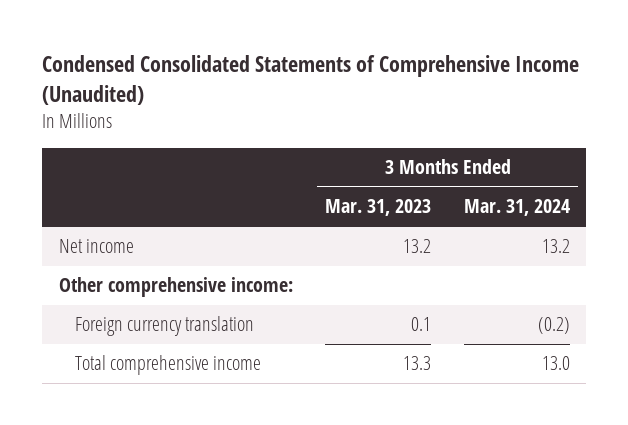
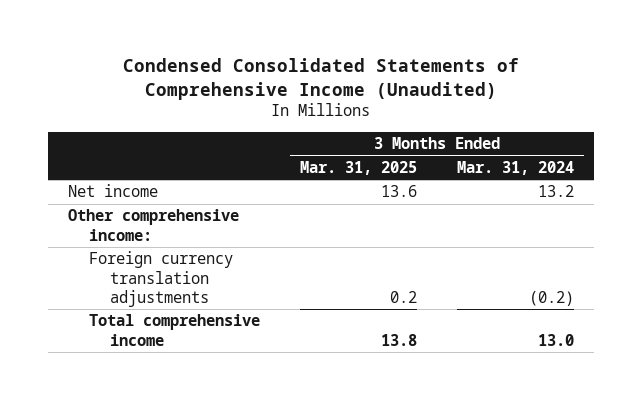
[325,199,432,217] Mar. 31, 2023 -> none
none -> [299,160,417,175] Mar. 31, 2025
[75,316,255,337] Foreign currency translation -> [88,251,233,307] Foreign currency translation adjustments

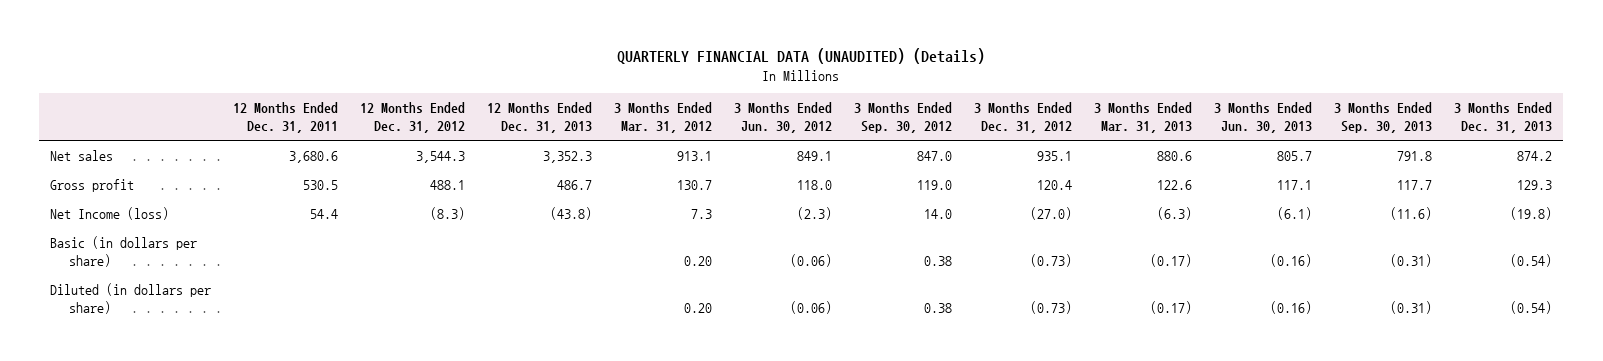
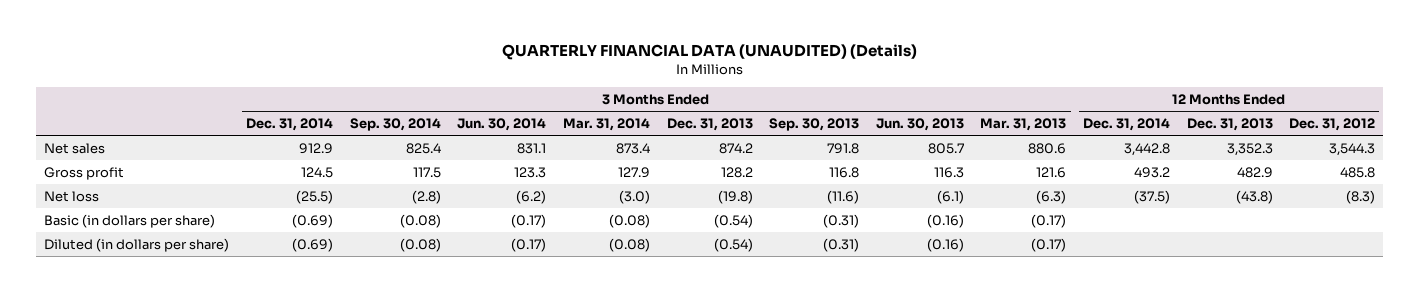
[233,102,339,134] 12 Months Ended Dec. 31, 2011 -> none
[614,102,713,134] 3 Months Ended Mar. 31, 2012 -> none
[734,102,833,134] 3 Months Ended Jun. 30, 2012 -> none
[854,102,953,134] 3 Months Ended Sep. 30, 2012 -> none
[974,102,1073,134] 3 Months Ended Dec. 31, 2012 -> none
none -> [246,117,334,131] Dec. 31, 2014
none -> [349,117,441,131] Sep. 30, 2014
none -> [457,117,547,131] Jun. 30, 2014
none -> [562,117,650,131] Mar. 31, 2014
none -> [1082,117,1170,131] Dec. 31, 2014
[430,179,466,190] 488.1 -> [1340,166,1376,178] 485.8
[557,179,593,190] 486.7 -> [1236,166,1273,178] 482.9
[1157,179,1193,190] 122.6 -> [1036,166,1067,178] 121.6
[1277,179,1313,190] 117.1 -> [933,166,964,178] 116.3
[1397,179,1433,190] 117.7 -> [829,166,860,178] 116.8
[1517,179,1553,190] 129.3 -> [720,166,753,178] 128.2
[50,206,170,220] Net Income (loss) -> [44,190,100,202] Net loss

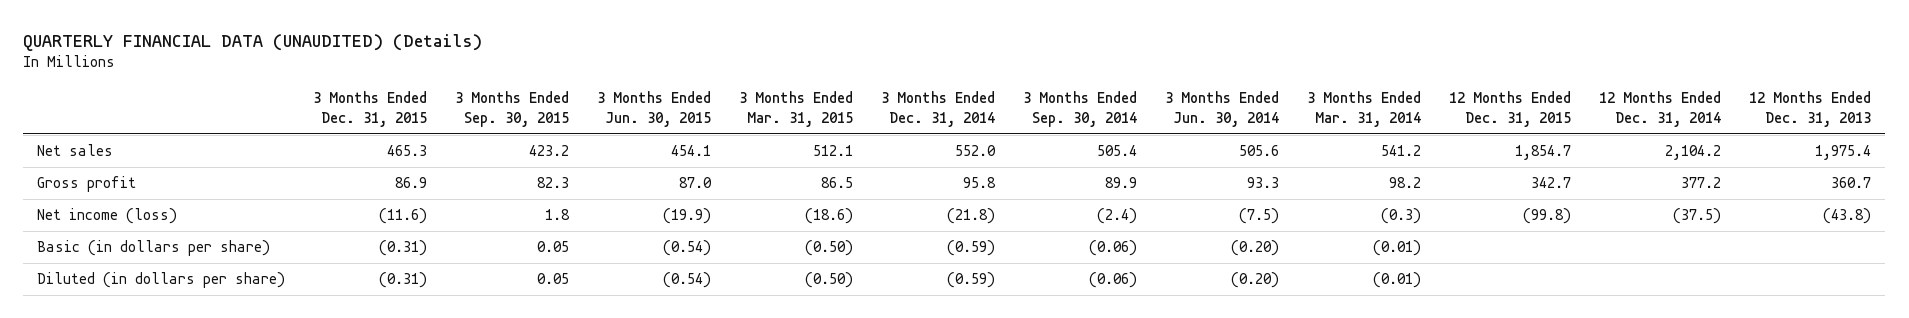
[666,117,753,131] Dec. 31, 2013 -> none
[769,117,860,131] Sep. 30, 2013 -> none
[875,117,964,131] Jun. 30, 2013 -> none
[980,117,1067,131] Mar. 31, 2013 -> none
[1289,117,1376,131] Dec. 31, 2012 -> none
none -> [313,91,428,127] 3 Months Ended Dec. 31, 2015
none -> [455,91,570,127] 3 Months Ended Sep. 30, 2015
none -> [597,91,712,127] 3 Months Ended Jun. 30, 2015
none -> [739,91,854,127] 3 Months Ended Mar. 31, 2015
none -> [1449,91,1572,127] 12 Months Ended Dec. 31, 2015
[299,142,334,154] 912.9 -> [955,145,997,157] 552.0
[405,142,441,154] 825.4 -> [1097,145,1138,157] 505.4
[517,142,547,154] 831.1 -> [1239,145,1280,157] 505.6
[615,142,650,154] 873.4 -> [1381,145,1422,157] 541.2
[1123,142,1170,156] 3,442.8 -> [1665,145,1722,161] 2,104.2
[1226,142,1273,156] 3,352.3 -> [1815,145,1872,161] 1,975.4
[301,166,334,178] 124.5 -> [963,177,997,189] 95.8
[412,166,441,178] 117.5 -> [1105,177,1138,189] 89.9
[514,166,547,178] 123.3 -> [1247,177,1280,189] 93.3
[617,166,650,178] 127.9 -> [1389,177,1422,189] 98.2
[1133,166,1170,178] 493.2 -> [1681,177,1722,189] 377.2
[1236,166,1273,178] 482.9 -> [1831,177,1872,189] 360.7
[44,190,100,202] Net loss -> [37,208,178,225] Net income (loss)
[296,189,334,204] (25.5) -> [947,208,996,225] (21.8)
[411,189,441,204] (2.8) -> [1097,208,1138,225] (2.4)
[516,189,547,204] (6.2) -> [1239,208,1280,225] (7.5)
[618,189,650,204] (3.0) -> [1381,208,1422,225] (0.3)
[292,213,334,228] (0.69) -> [947,240,996,257] (0.59)
[399,213,441,228] (0.08) -> [1089,240,1138,257] (0.06)
[511,213,547,228] (0.17) -> [1231,240,1280,257] (0.20)
[608,213,650,228] (0.08) -> [1373,240,1422,257] (0.01)
[292,237,334,252] (0.69) -> [947,272,996,289] (0.59)
[399,237,441,252] (0.08) -> [1089,272,1138,289] (0.06)
[511,237,547,252] (0.17) -> [1231,272,1280,289] (0.20)
[608,237,650,252] (0.08) -> [1373,272,1422,289] (0.01)

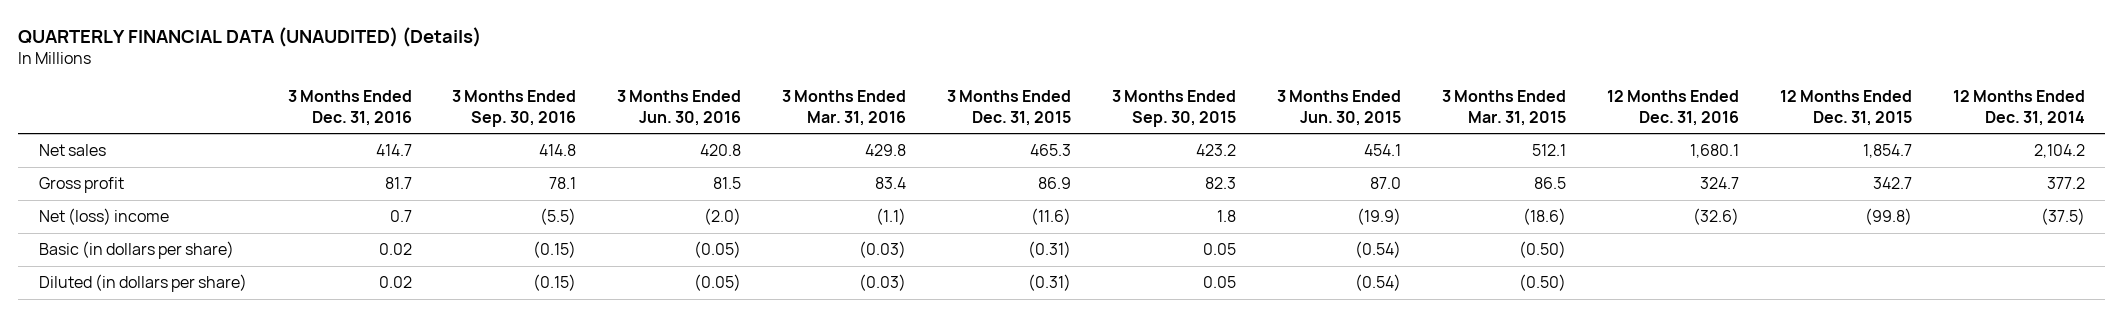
[881,91,996,127] 3 Months Ended Dec. 31, 2014 -> none
[1023,91,1138,127] 3 Months Ended Sep. 30, 2014 -> none
[1165,91,1280,127] 3 Months Ended Jun. 30, 2014 -> none
[1307,91,1422,127] 3 Months Ended Mar. 31, 2014 -> none
[1749,91,1872,127] 12 Months Ended Dec. 31, 2013 -> none
none -> [287,90,412,126] 3 Months Ended Dec. 31, 2016
none -> [452,90,577,127] 3 Months Ended Sep. 30, 2016
none -> [617,90,742,126] 3 Months Ended Jun. 30, 2016
none -> [782,90,907,126] 3 Months Ended Mar. 31, 2016
none -> [1607,90,1740,126] 12 Months Ended Dec. 31, 2016
[37,208,178,225] Net income (loss) -> [38,208,169,226] Net (loss) income

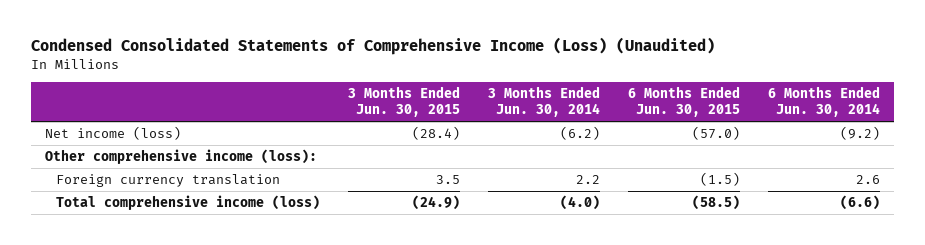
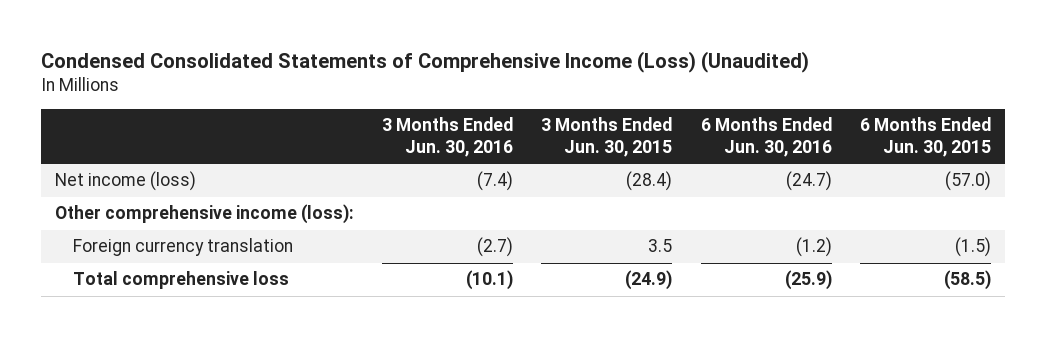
[488,85,601,118] 3 Months Ended Jun. 30, 2014 -> none
[768,85,881,118] 6 Months Ended Jun. 30, 2014 -> none
none -> [382,116,514,158] 3 Months Ended Jun. 30, 2016
none -> [700,116,832,158] 6 Months Ended Jun. 30, 2016
[55,194,320,210] Total comprehensive income (loss) -> [72,271,289,290] Total comprehensive loss

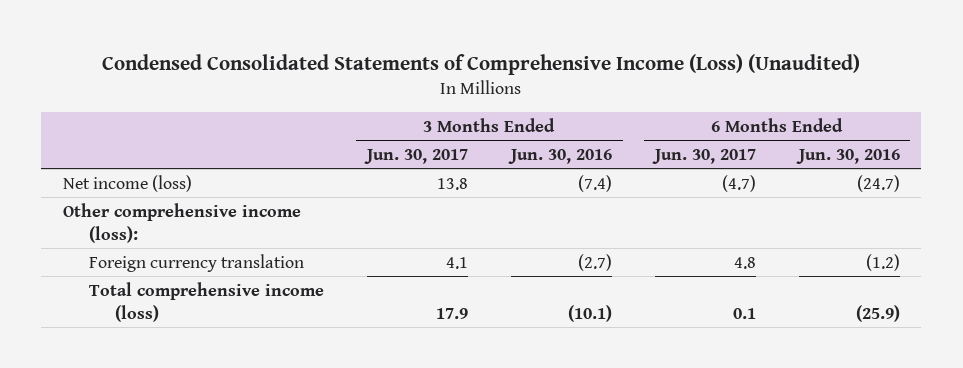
[541,116,673,158] 3 Months Ended Jun. 30, 2015 -> none
[859,116,991,158] 6 Months Ended Jun. 30, 2015 -> none
none -> [363,148,468,164] Jun. 30, 2017
none -> [651,148,756,164] Jun. 30, 2017
[72,271,289,290] Total comprehensive loss -> [89,281,325,322] Total comprehensive income (loss)

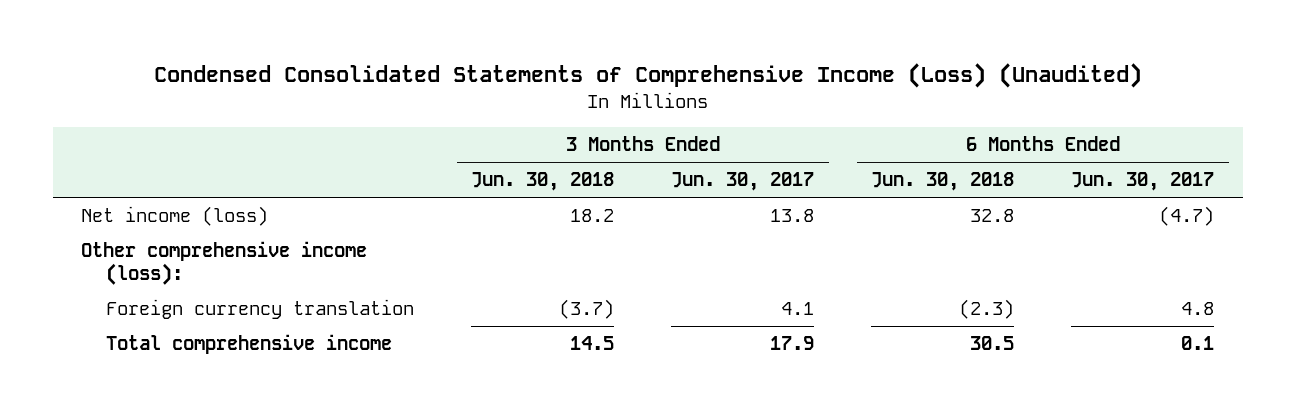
[507,148,612,164] Jun. 30, 2016 -> none
[795,148,900,164] Jun. 30, 2016 -> none
none -> [471,172,615,192] Jun. 30, 2018
none -> [871,172,1015,192] Jun. 30, 2018
[89,281,325,322] Total comprehensive income (loss) -> [106,334,393,355] Total comprehensive income

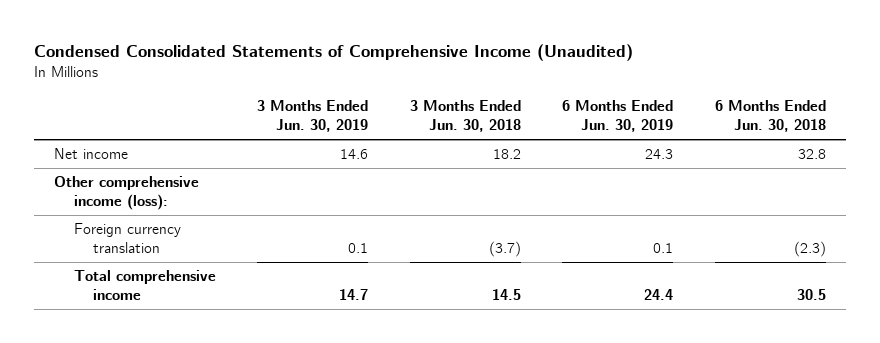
[153,63,1142,89] Condensed Consolidated Statements of Comprehensive Income (Loss) (Unaudited) -> [33,43,633,61] Condensed Consolidated Statements of Comprehensive Income (Unaudited)
[671,172,815,192] Jun. 30, 2017 -> none
[1071,172,1215,192] Jun. 30, 2017 -> none
none -> [257,100,369,133] 3 Months Ended Jun. 30, 2019
none -> [562,100,674,133] 6 Months Ended Jun. 30, 2019
[81,206,269,227] Net income (loss) -> [54,148,129,160] Net income

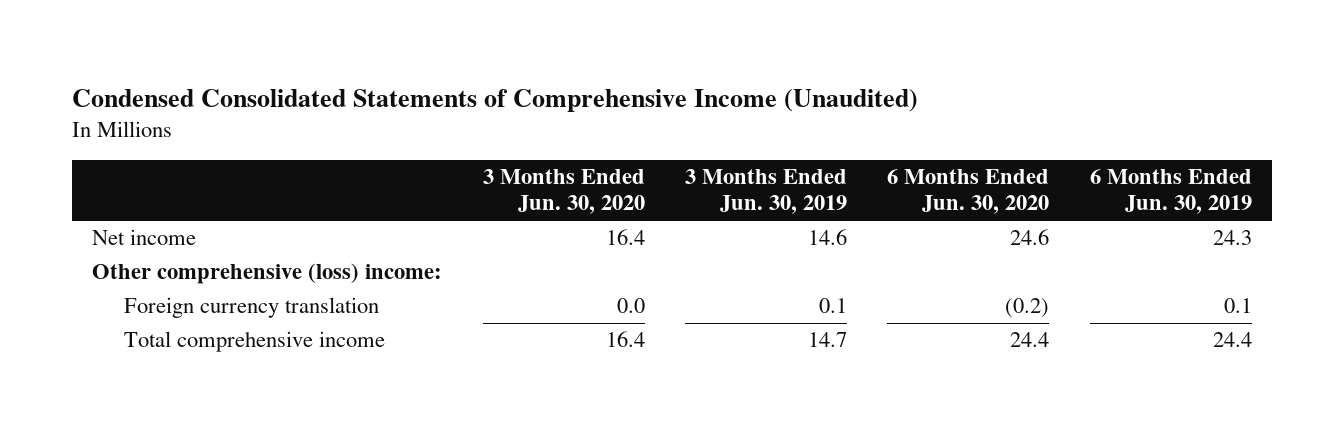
[409,100,521,133] 3 Months Ended Jun. 30, 2018 -> none
[714,100,826,133] 6 Months Ended Jun. 30, 2018 -> none
none -> [482,169,645,215] 3 Months Ended Jun. 30, 2020
none -> [887,169,1050,215] 6 Months Ended Jun. 30, 2020
[54,176,200,211] Other comprehensive income (loss): -> [92,263,443,285] Other comprehensive (loss) income:

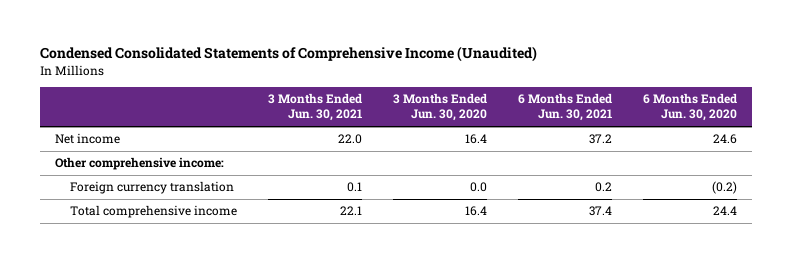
[685,169,848,215] 3 Months Ended Jun. 30, 2019 -> none
[1089,169,1252,215] 6 Months Ended Jun. 30, 2019 -> none
none -> [267,93,362,122] 3 Months Ended Jun. 30, 2021
none -> [517,93,612,122] 6 Months Ended Jun. 30, 2021
[92,263,443,285] Other comprehensive (loss) income: -> [55,157,225,171] Other comprehensive income:

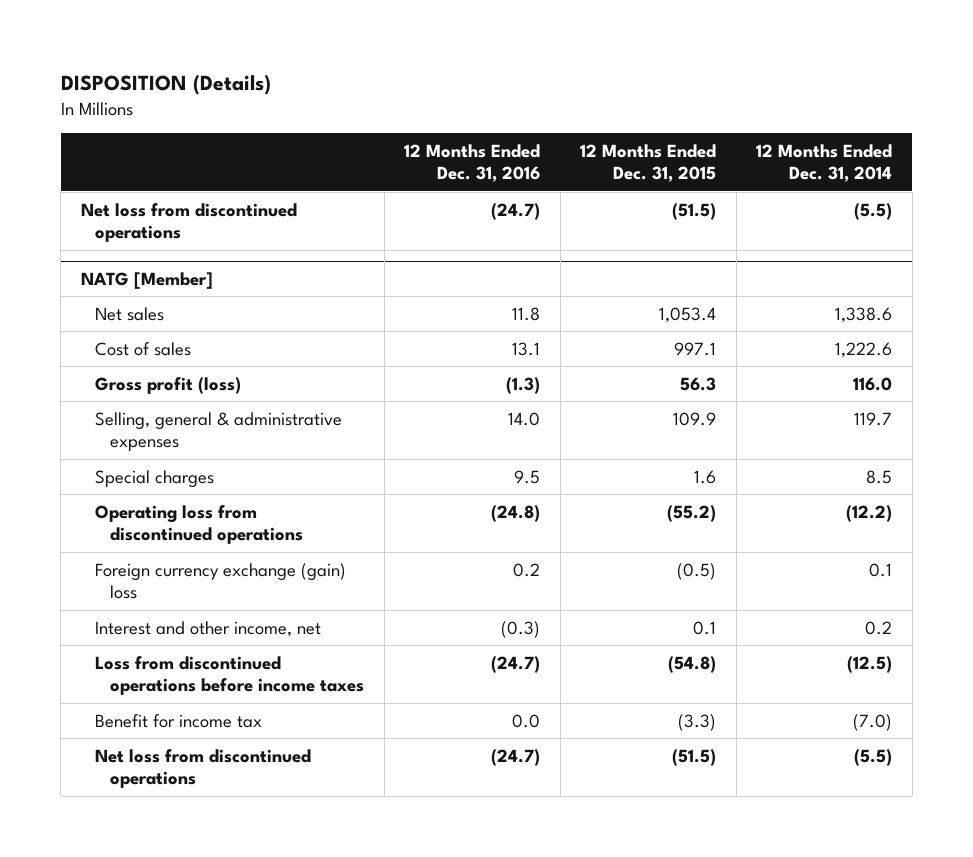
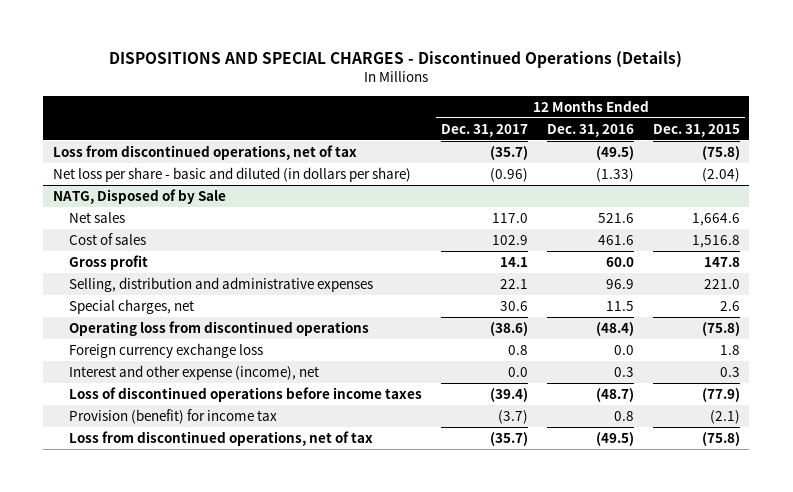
[60,73,271,95] DISPOSITION (Details) -> [109,51,683,69] DISPOSITIONS AND SPECIAL CHARGES - Discontinued Operations (Details)
[756,143,893,183] 12 Months Ended Dec. 31, 2014 -> none
none -> [441,123,529,137] Dec. 31, 2017
[80,271,213,289] NATG [Member] -> none
[80,202,297,243] Net loss from discontinued operations -> [52,144,357,160] Loss from discontinued operations, net of tax
[491,202,541,220] (24.7) -> [596,145,635,160] (49.5)
[672,202,717,220] (51.5) -> [701,145,740,160] (75.8)
none -> [52,166,411,182] Net loss per share - basic and diluted (in dollars per share)
none -> [52,188,226,204] NATG, Disposed of by Sale
[512,306,541,321] 11.8 -> [598,212,635,223] 521.6
[659,306,717,323] 1,053.4 -> [691,212,740,226] 1,664.6
[512,341,541,356] 13.1 -> [598,234,635,245] 461.6
[674,341,717,356] 997.1 -> [691,234,740,248] 1,516.8
[95,376,242,394] Gross profit (loss) -> [69,254,149,270] Gross profit
[506,376,541,394] (1.3) -> [606,256,635,267] 60.0
[680,376,717,391] 56.3 -> [703,256,740,267] 147.8
[95,411,343,452] Selling, general & administrative expenses -> [69,276,374,292] Selling, distribution and administrative expenses
[508,411,541,426] 14.0 -> [606,278,635,289] 96.9
[673,411,717,426] 109.9 -> [703,278,740,289] 221.0
[95,469,215,488] Special charges -> [69,298,195,314] Special charges, net
[514,469,541,484] 9.5 -> [606,300,635,311] 11.5
[694,469,717,484] 1.6 -> [719,300,740,311] 2.6
[491,504,541,522] (24.8) -> [596,321,635,336] (48.4)
[667,504,717,522] (55.2) -> [701,321,740,336] (75.8)
[95,562,347,600] Foreign currency exchange (gain) loss -> [69,342,264,358] Foreign currency exchange loss
[513,562,541,577] 0.2 -> [614,344,635,355] 0.0
[677,562,717,580] (0.5) -> [719,344,740,355] 1.8
[95,620,322,637] Interest and other income, net -> [69,364,320,380] Interest and other expense (income), net
[501,620,541,638] (0.3) -> [614,366,635,377] 0.3
[693,620,717,635] 0.1 -> [719,366,740,377] 0.3
[95,655,364,696] Loss from discontinued operations before income taxes -> [69,386,423,402] Loss of discontinued operations before income taxes
[491,655,541,673] (24.7) -> [596,387,635,402] (48.7)
[668,655,717,673] (54.8) -> [701,387,740,402] (77.9)
[95,713,263,728] Benefit for income tax -> [69,408,278,424] Provision (benefit) for income tax
[512,713,541,728] 0.0 -> [614,410,635,421] 0.8
[678,713,717,731] (3.3) -> [709,409,740,424] (2.1)
[95,748,312,789] Net loss from discontinued operations -> [69,430,374,446] Loss from discontinued operations, net of tax
[491,748,541,766] (24.7) -> [596,431,635,446] (49.5)
[672,748,717,766] (51.5) -> [701,431,740,446] (75.8)

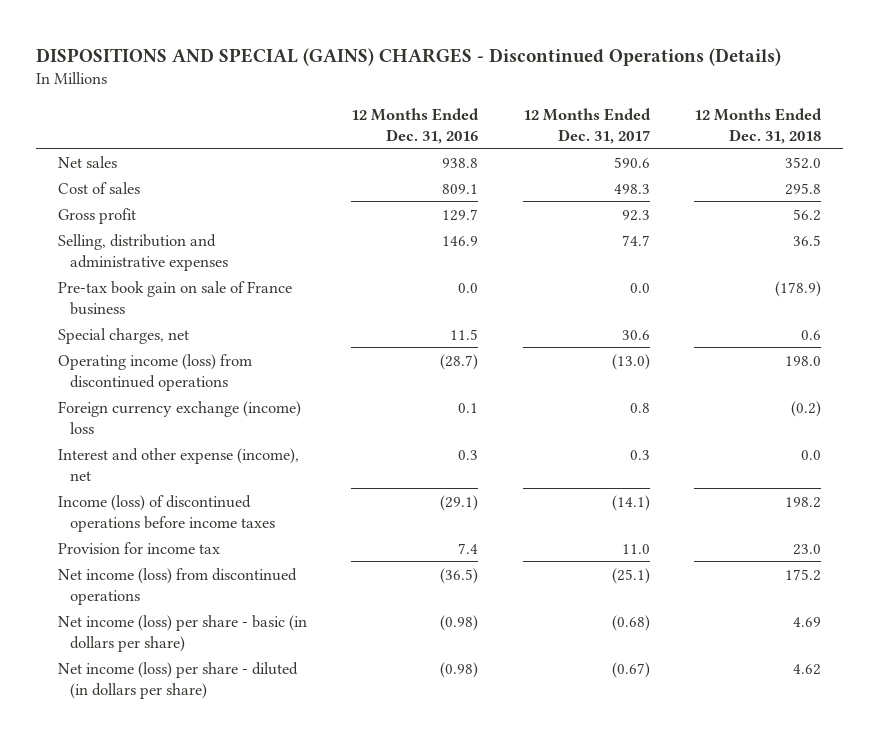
[109,51,683,69] DISPOSITIONS AND SPECIAL CHARGES - Discontinued Operations (Details) -> [35,47,781,66] DISPOSITIONS AND SPECIAL (GAINS) CHARGES - Discontinued Operations (Details)
[652,123,740,137] Dec. 31, 2015 -> none
none -> [693,107,822,144] 12 Months Ended Dec. 31, 2018
[52,144,357,160] Loss from discontinued operations, net of tax -> none
[52,166,411,182] Net loss per share - basic and diluted (in dollars per share) -> none
[52,188,226,204] NATG, Disposed of by Sale -> none
[492,212,529,223] 117.0 -> [613,156,650,168] 590.6
[598,212,635,223] 521.6 -> [442,157,479,168] 938.8
[492,234,529,245] 102.9 -> [613,183,650,194] 498.3
[598,234,635,245] 461.6 -> [442,183,479,194] 809.1
[500,256,529,267] 14.1 -> [621,209,650,221] 92.3
[606,256,635,267] 60.0 -> [442,208,479,221] 129.7
[500,278,529,289] 22.1 -> [621,234,650,246] 74.7
[606,278,635,289] 96.9 -> [442,235,479,246] 146.9
none -> [58,280,293,315] Pre-tax book gain on sale of France business
[69,320,370,336] Operating loss from discontinued operations -> [58,353,253,391] Operating income (loss) from discontinued operations
[490,321,529,336] (38.6) -> [611,353,650,370] (13.0)
[596,321,635,336] (48.4) -> [440,353,479,370] (28.7)
[69,342,264,358] Foreign currency exchange loss -> [58,400,302,434] Foreign currency exchange (income) loss
[614,344,635,355] 0.0 -> [458,402,479,413] 0.1
[508,366,529,377] 0.0 -> [629,449,650,460] 0.3
[69,386,423,402] Loss of discontinued operations before income taxes -> [58,494,276,532] Income (loss) of discontinued operations before income taxes
[490,387,529,402] (39.4) -> [611,494,650,511] (14.1)
[596,387,635,402] (48.7) -> [440,494,479,511] (29.1)
[69,408,278,424] Provision (benefit) for income tax -> [58,541,221,554] Provision for income tax
[498,409,529,424] (3.7) -> [621,543,650,554] 11.0
[614,410,635,421] 0.8 -> [458,542,479,554] 7.4
[69,430,374,446] Loss from discontinued operations, net of tax -> [58,567,298,605] Net income (loss) from discontinued operations
[490,431,529,446] (35.7) -> [611,567,650,584] (25.1)
[596,431,635,446] (49.5) -> [440,567,479,584] (36.5)
none -> [58,614,308,652] Net income (loss) per share - basic (in dollars per share)
none -> [58,661,299,699] Net income (loss) per share - diluted (in dollars per share)

